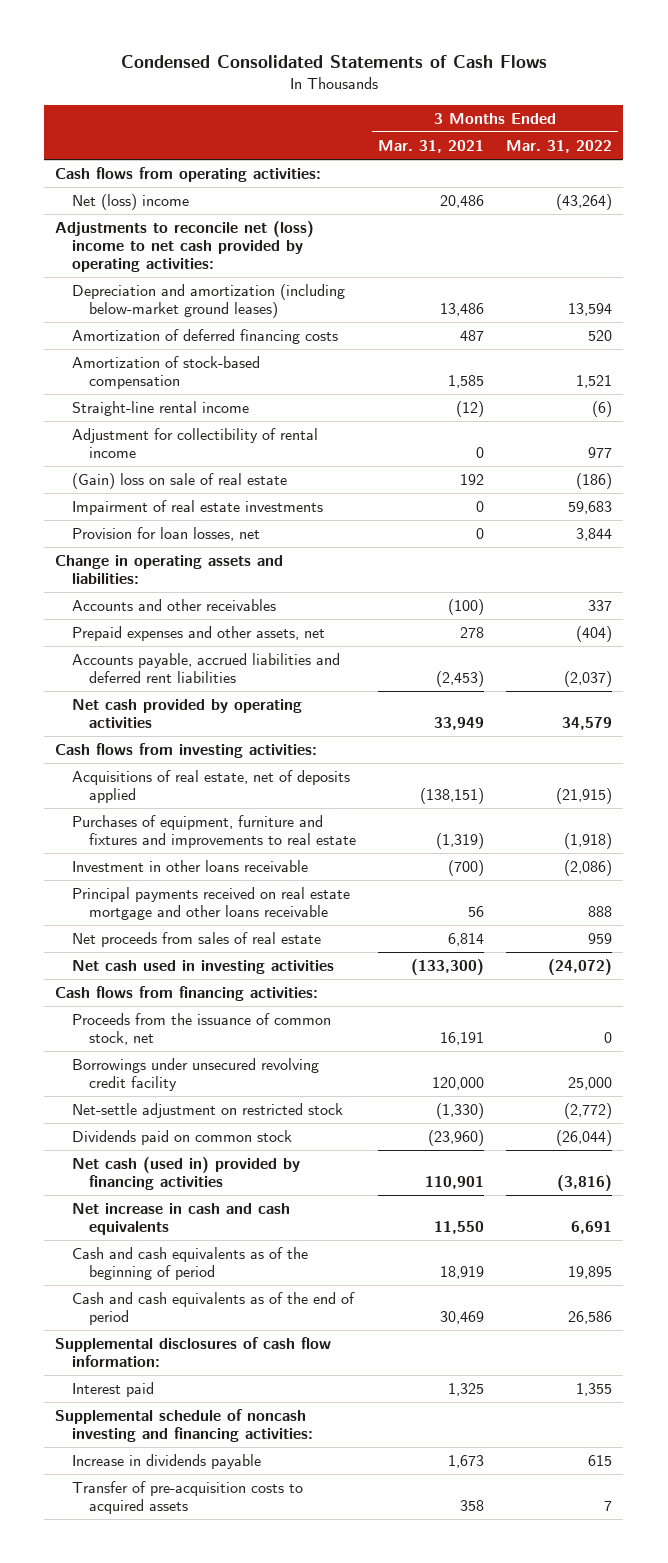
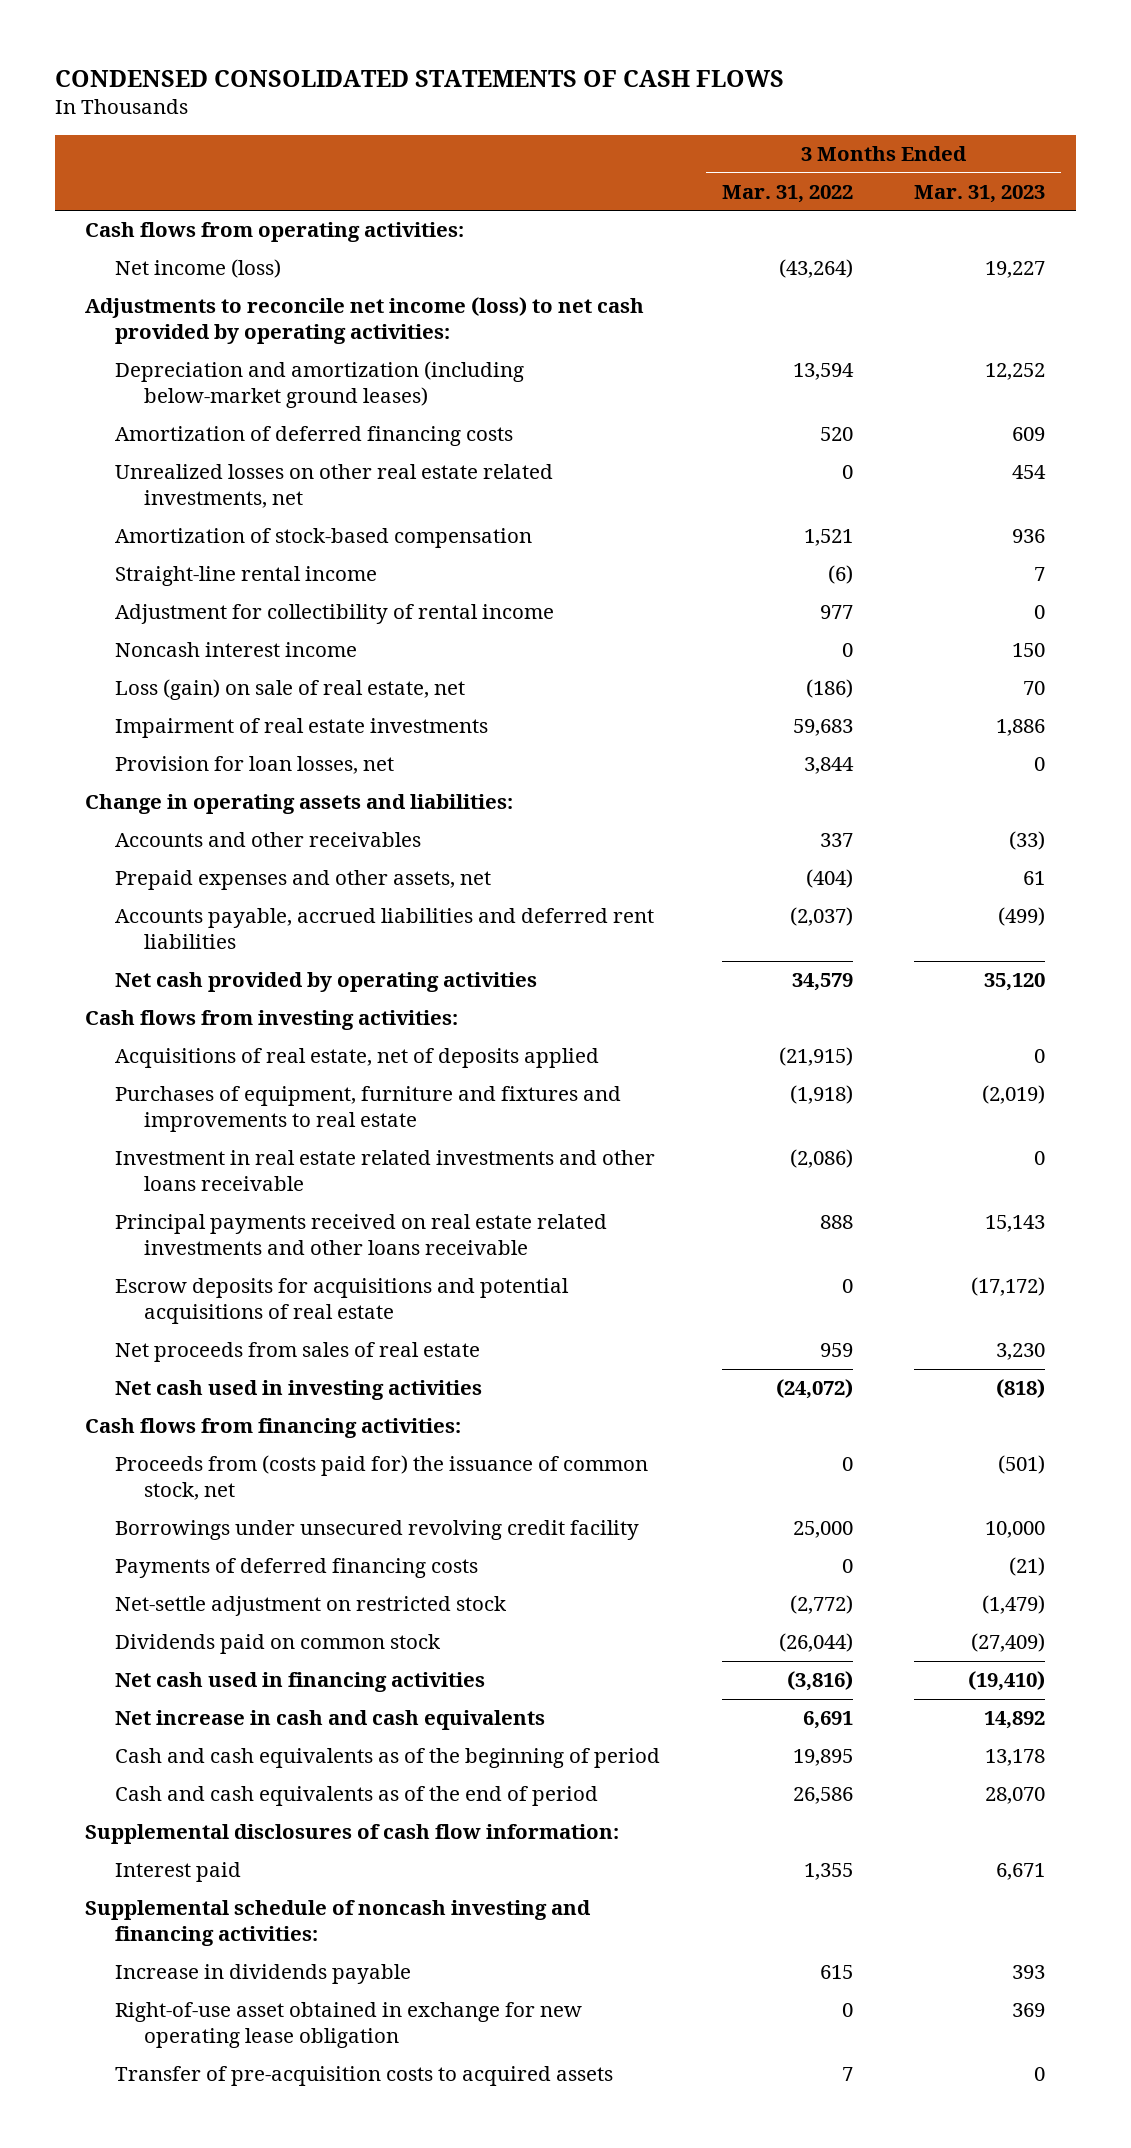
[120,55,547,69] Condensed Consolidated Statements of Cash Flows -> [54,69,784,87] CONDENSED CONSOLIDATED STATEMENTS OF CASH FLOWS
[377,139,484,153] Mar. 31, 2021 -> none
none -> [914,185,1046,204] Mar. 31, 2023
[72,194,190,211] Net (loss) income -> [114,259,281,279] Net income (loss)
[55,221,315,272] Adjustments to reconcile net (loss) income to net cash provided by operating activities: -> [85,297,645,345] Adjustments to reconcile net income (loss) to net cash provided by operating activities:
none -> [114,464,553,509] Unrealized losses on other real estate related investments, net
none -> [114,642,357,658] Noncash interest income
[72,473,288,490] (Gain) loss on sale of real estate -> [114,679,465,701] Loss (gain) on sale of real estate, net
[72,860,309,873] Investment in other loans receivable -> [114,1150,655,1192] Investment in real estate related investments and other loans receivable
[72,887,351,920] Principal payments received on real estate mortgage and other loans receivable -> [114,1214,607,1256] Principal payments received on real estate related investments and other loans receivable
none -> [114,1278,569,1325] Escrow deposits for acquisitions and potential acquisitions of real estate
[72,1013,332,1045] Proceeds from the issuance of common stock, net -> [114,1455,648,1501] Proceeds from (costs paid for) the issuance of common stock, net
none -> [114,1558,478,1579] Payments of deferred financing costs
[72,1157,301,1190] Net cash (used in) provided by financing activities -> [114,1672,485,1693] Net cash used in financing activities
none -> [114,2002,582,2049] Right-of-use asset obtained in exchange for new operating lease obligation

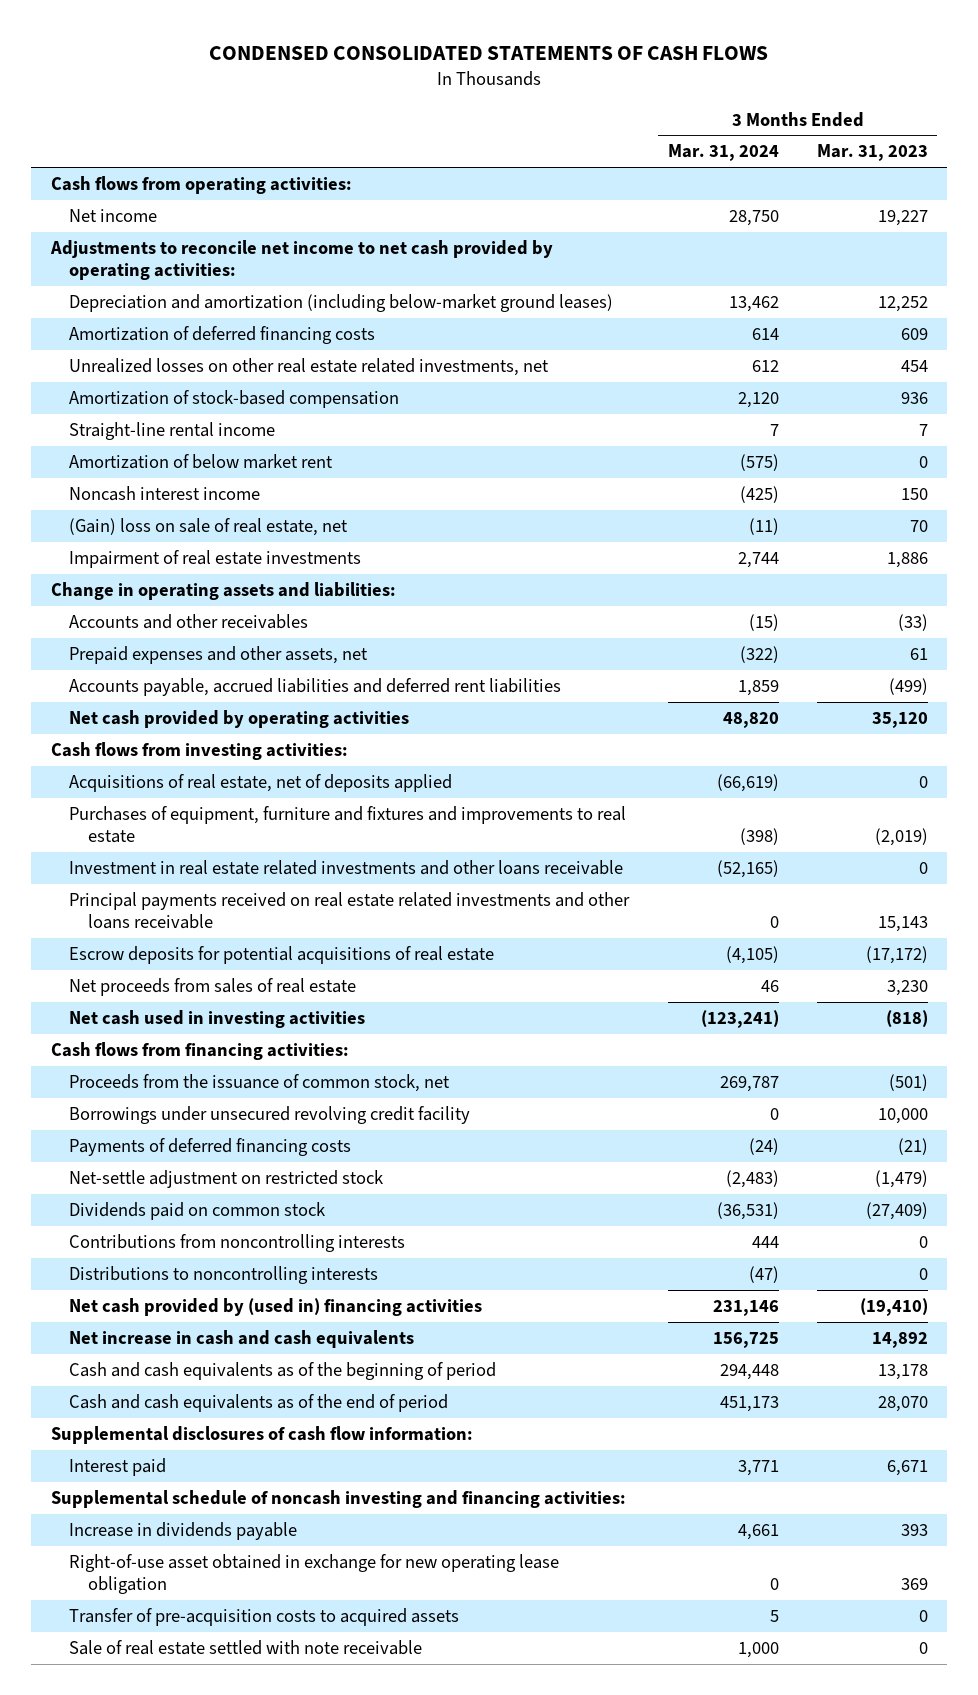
[721,185,853,204] Mar. 31, 2022 -> none
none -> [667,144,779,162] Mar. 31, 2024
[114,259,281,279] Net income (loss) -> [69,209,158,223] Net income
[85,297,645,345] Adjustments to reconcile net income (loss) to net cash provided by operating activities: -> [49,240,553,281] Adjustments to reconcile net income to net cash provided by operating activities:
[114,604,554,625] Adjustment for collectibility of rental income -> none
none -> [69,454,334,470] Amortization of below market rent
[114,679,465,701] Loss (gain) on sale of real estate, net -> [69,518,349,537] (Gain) loss on sale of real estate, net
[114,756,394,775] Provision for loan losses, net -> none
[114,1278,569,1325] Escrow deposits for acquisitions and potential acquisitions of real estate -> [69,946,495,965] Escrow deposits for potential acquisitions of real estate
[114,1455,648,1501] Proceeds from (costs paid for) the issuance of common stock, net -> [69,1074,451,1093] Proceeds from the issuance of common stock, net
none -> [69,1234,406,1253] Contributions from noncontrolling interests
none -> [69,1266,379,1285] Distributions to noncontrolling interests
[114,1672,485,1693] Net cash used in financing activities -> [69,1298,483,1317] Net cash provided by (used in) financing activities
none -> [69,1640,423,1656] Sale of real estate settled with note receivable

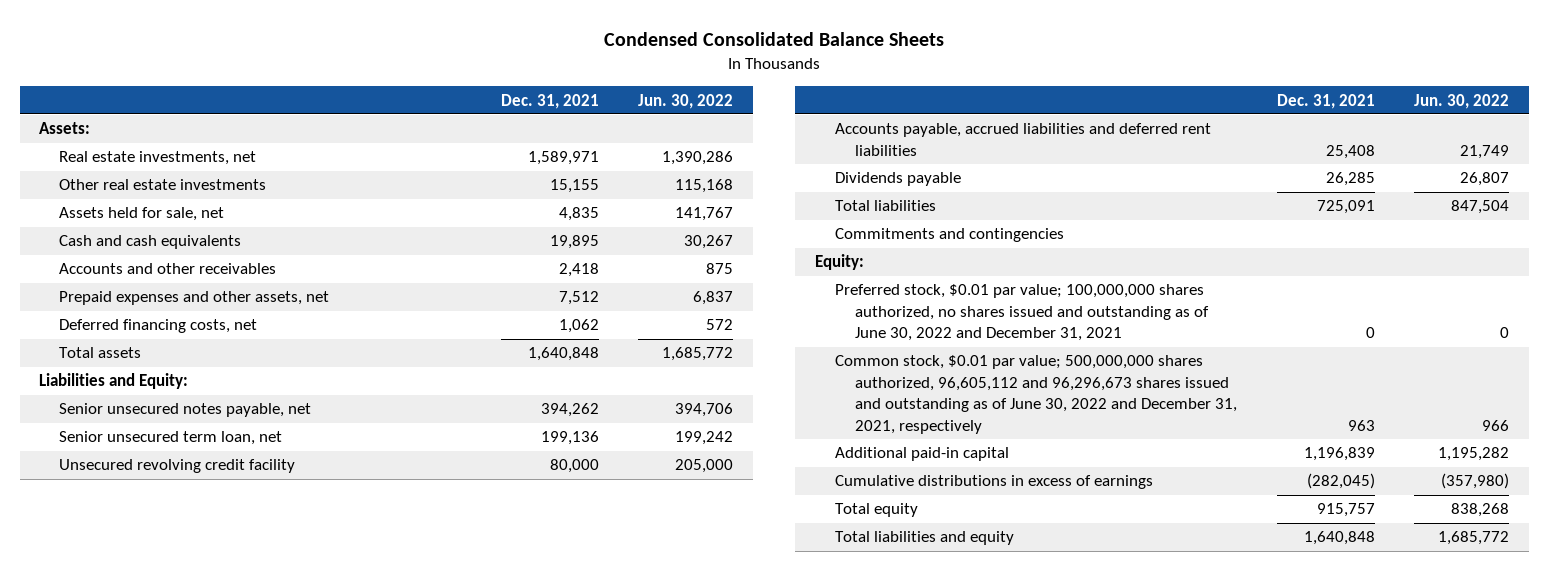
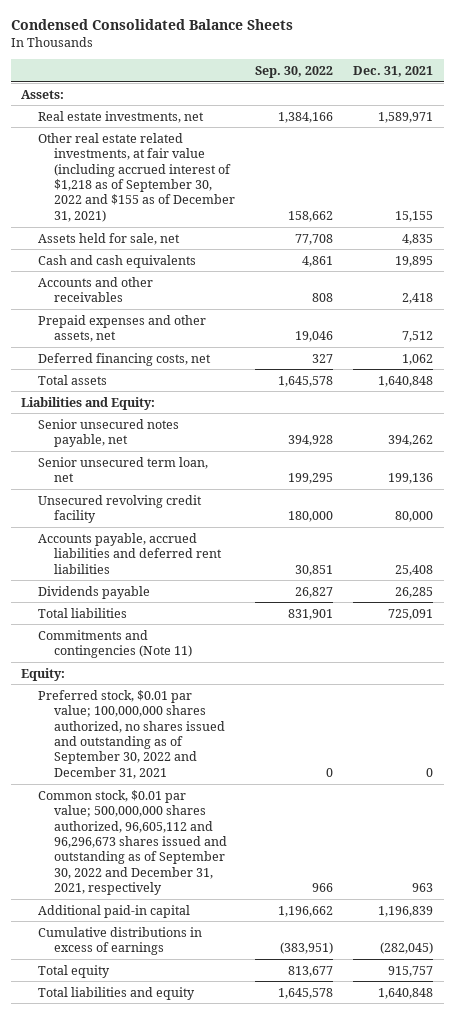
[638,93,734,109] Jun. 30, 2022 -> none
none -> [255,66,334,79] Sep. 30, 2022
[59,179,267,191] Other real estate investments -> [37,132,235,222] Other real estate related investments, at fair value (including accrued interest of $1,218 as of September 30, 2022 and $155 as of December 31, 2021)
[835,228,1065,243] Commitments and contingencies -> [37,629,192,659] Commitments and contingencies (Note 11)
[835,284,1210,342] Preferred stock, $0.01 par value; 100,000,000 shares authorized, no shares issued and outstanding as of June 30, 2022 and December 31, 2021 -> [37,689,225,779] Preferred stock, $0.01 par value; 100,000,000 shares authorized, no shares issued and outstanding as of September 30, 2022 and December 31, 2021
[835,355,1238,435] Common stock, $0.01 par value; 500,000,000 shares authorized, 96,605,112 and 96,296,673 shares issued and outstanding as of June 30, 2022 and December 31, 2021, respectively -> [37,789,227,896] Common stock, $0.01 par value; 500,000,000 shares authorized, 96,605,112 and 96,296,673 shares issued and outstanding as of September 30, 2022 and December 31, 2021, respectively

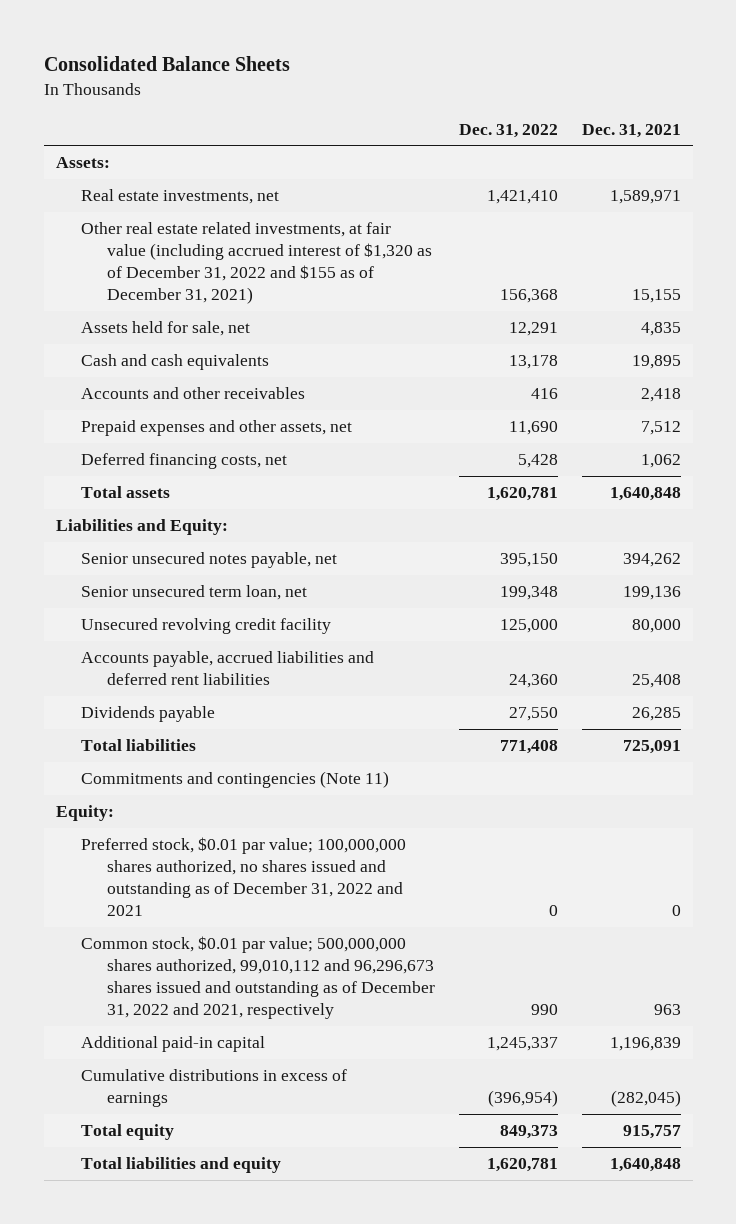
[11,19,294,31] Condensed Consolidated Balance Sheets -> [43,55,290,71] Consolidated Balance Sheets
[255,66,334,79] Sep. 30, 2022 -> none
none -> [458,123,558,138] Dec. 31, 2022
[37,132,235,222] Other real estate related investments, at fair value (including accrued interest of $1,218 as of September 30, 2022 and $155 as of December 31, 2021) -> [81,222,432,305] Other real estate related investments, at fair value (including accrued interest of $1,320 as of December 31, 2022 and $155 as of December 31, 2021)
[37,689,225,779] Preferred stock, $0.01 par value; 100,000,000 shares authorized, no shares issued and outstanding as of September 30, 2022 and December 31, 2021 -> [81,837,407,917] Preferred stock, $0.01 par value; 100,000,000 shares authorized, no shares issued and outstanding as of December 31, 2022 and 2021
[37,789,227,896] Common stock, $0.01 par value; 500,000,000 shares authorized, 96,605,112 and 96,296,673 shares issued and outstanding as of September 30, 2022 and December 31, 2021, respectively -> [81,936,435,1020] Common stock, $0.01 par value; 500,000,000 shares authorized, 99,010,112 and 96,296,673 shares issued and outstanding as of December 31, 2022 and 2021, respectively

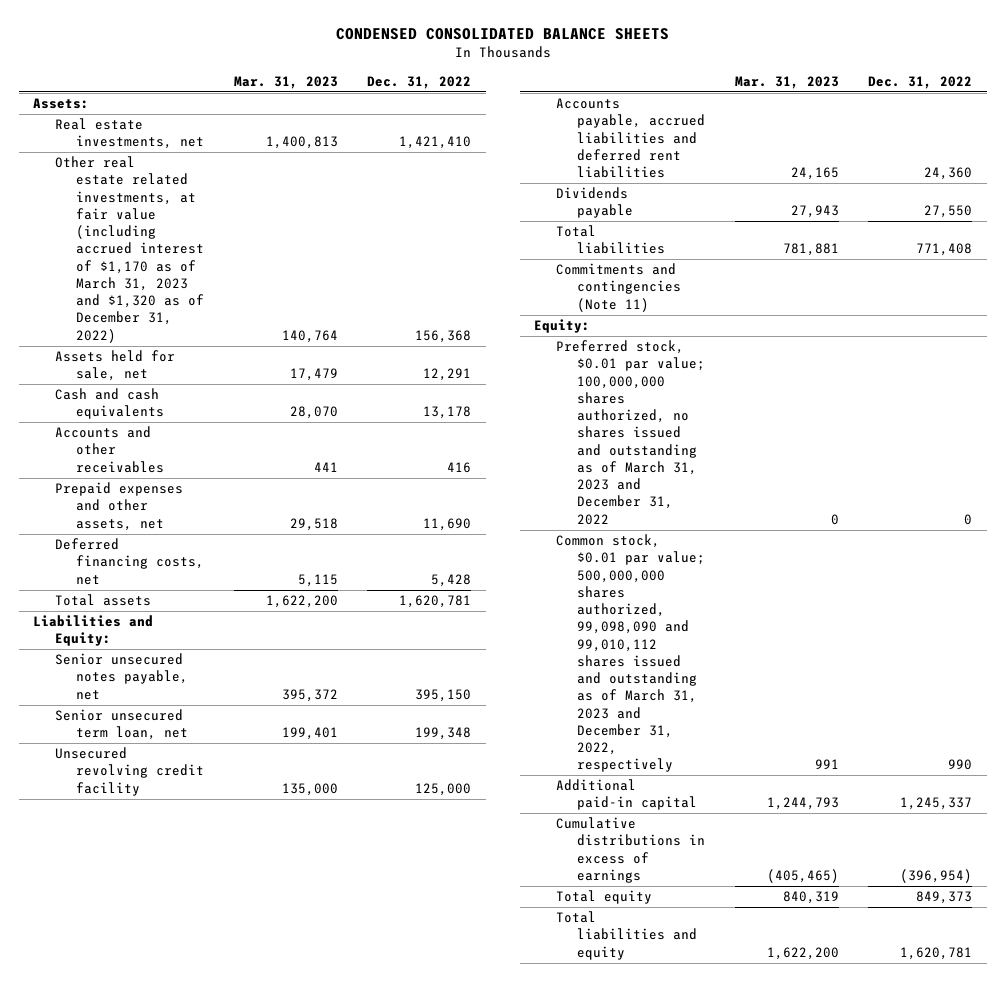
[43,55,290,71] Consolidated Balance Sheets -> [335,28,669,41] CONDENSED CONSOLIDATED BALANCE SHEETS
[581,123,681,138] Dec. 31, 2021 -> none
none -> [233,75,338,89] Mar. 31, 2023
[81,222,432,305] Other real estate related investments, at fair value (including accrued interest of $1,320 as of December 31, 2022 and $155 as of December 31, 2021) -> [54,156,205,343] Other real estate related investments, at fair value (including accrued interest of $1,170 as of March 31, 2023 and $1,320 as of December 31, 2022)
[81,837,407,917] Preferred stock, $0.01 par value; 100,000,000 shares authorized, no shares issued and outstanding as of December 31, 2022 and 2021 -> [555,340,706,525] Preferred stock, $0.01 par value; 100,000,000 shares authorized, no shares issued and outstanding as of March 31, 2023 and December 31, 2022
[81,936,435,1020] Common stock, $0.01 par value; 500,000,000 shares authorized, 99,010,112 and 96,296,673 shares issued and outstanding as of December 31, 2022 and 2021, respectively -> [555,534,706,773] Common stock, $0.01 par value; 500,000,000 shares authorized, 99,098,090 and 99,010,112 shares issued and outstanding as of March 31, 2023 and December 31, 2022, respectively

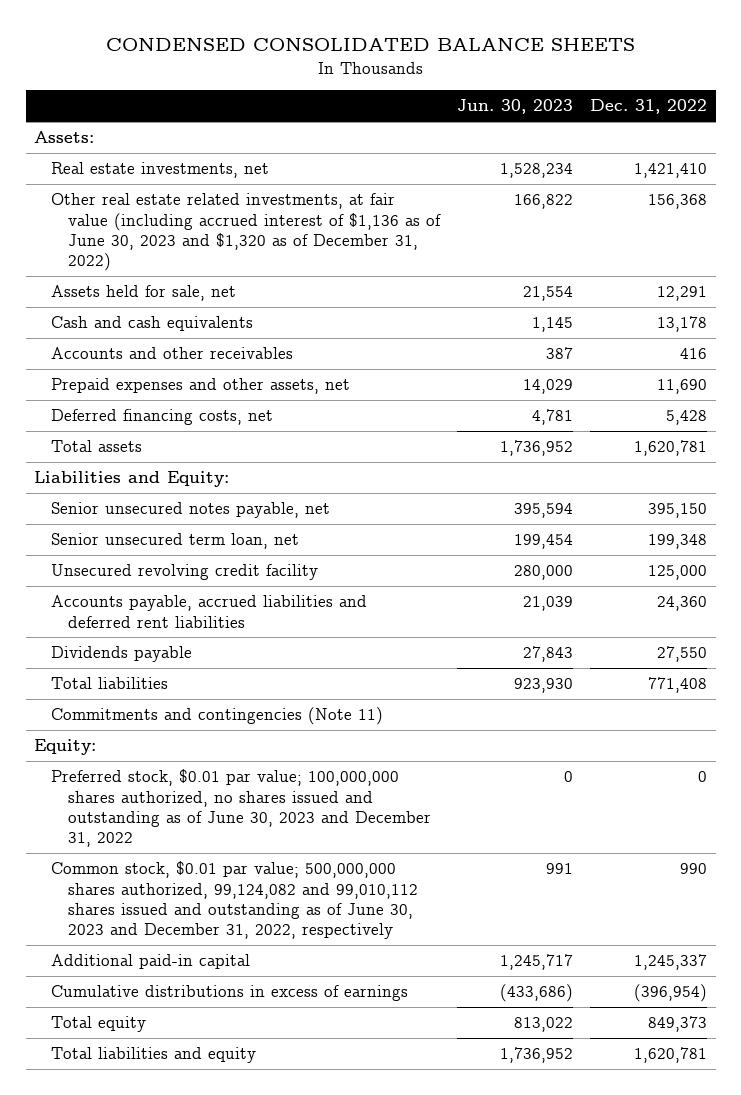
[233,75,338,89] Mar. 31, 2023 -> none
none -> [456,99,573,115] Jun. 30, 2023
[54,156,205,343] Other real estate related investments, at fair value (including accrued interest of $1,170 as of March 31, 2023 and $1,320 as of December 31, 2022) -> [51,193,441,272] Other real estate related investments, at fair value (including accrued interest of $1,136 as of June 30, 2023 and $1,320 as of December 31, 2022)
[555,340,706,525] Preferred stock, $0.01 par value; 100,000,000 shares authorized, no shares issued and outstanding as of March 31, 2023 and December 31, 2022 -> [51,769,431,848] Preferred stock, $0.01 par value; 100,000,000 shares authorized, no shares issued and outstanding as of June 30, 2023 and December 31, 2022
[555,534,706,773] Common stock, $0.01 par value; 500,000,000 shares authorized, 99,098,090 and 99,010,112 shares issued and outstanding as of March 31, 2023 and December 31, 2022, respectively -> [51,861,418,940] Common stock, $0.01 par value; 500,000,000 shares authorized, 99,124,082 and 99,010,112 shares issued and outstanding as of June 30, 2023 and December 31, 2022, respectively

